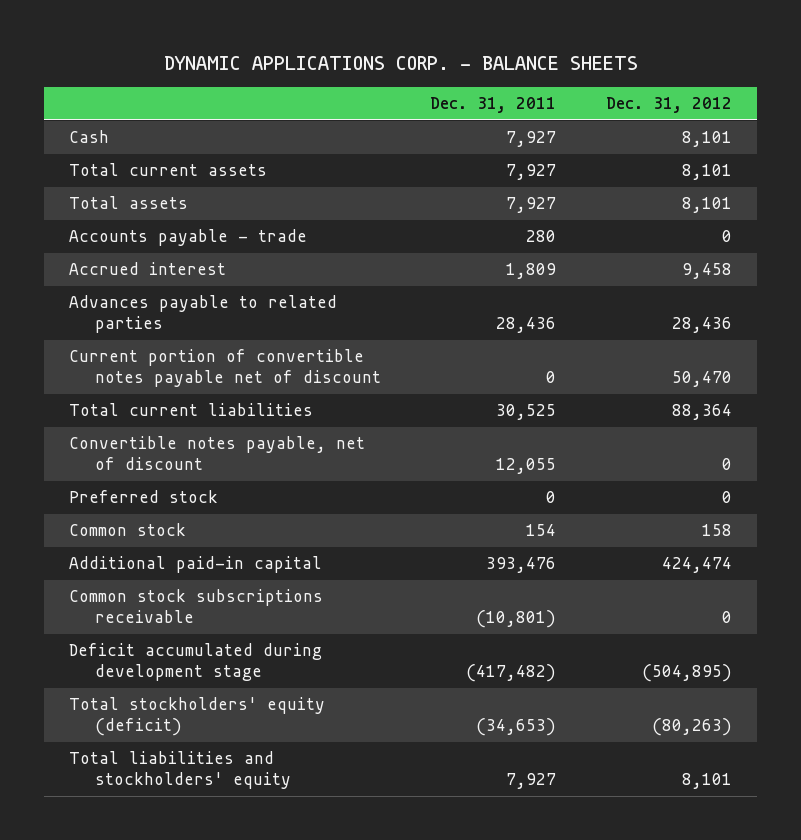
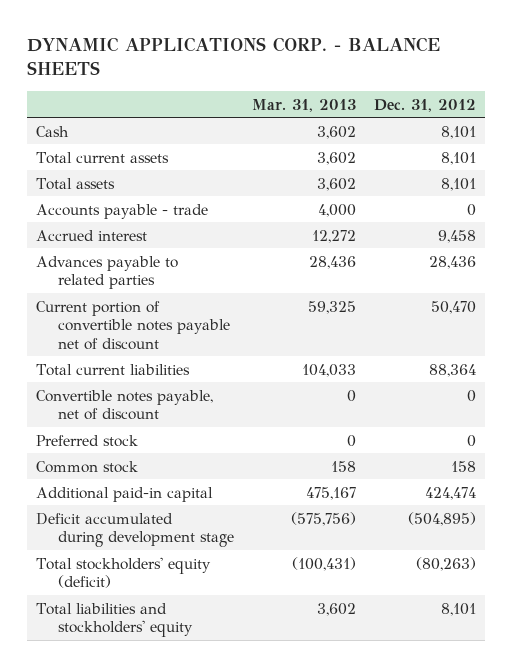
[430,97,557,114] Dec. 31, 2011 -> none
none -> [251,98,356,112] Mar. 31, 2013
[69,589,324,624] Common stock subscriptions receivable -> none

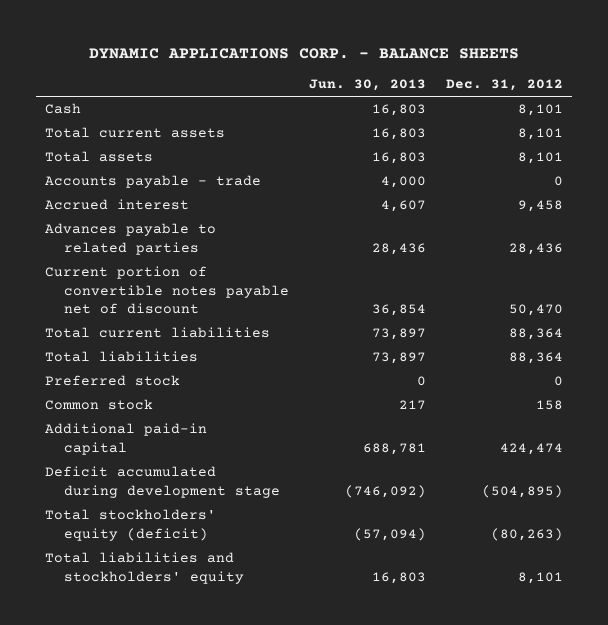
[251,98,356,112] Mar. 31, 2013 -> none
none -> [308,79,426,92] Jun. 30, 2013
[35,389,213,421] Convertible notes payable, net of discount -> none
none -> [45,351,199,363] Total liabilities

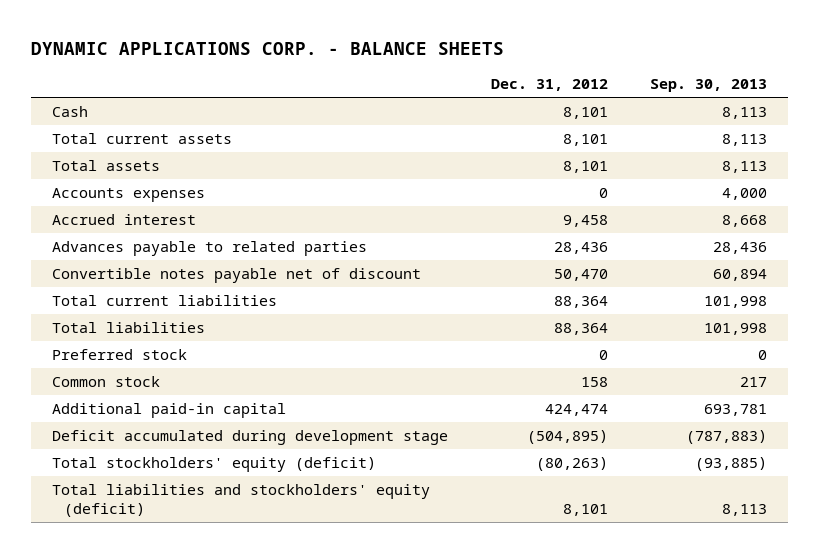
[308,79,426,92] Jun. 30, 2013 -> none
none -> [650,78,768,92] Sep. 30, 2013
[45,175,262,189] Accounts payable - trade -> none
none -> [52,188,206,203] Accounts expenses
[45,266,290,315] Current portion of convertible notes payable net of discount -> [52,268,422,284] Convertible notes payable net of discount
[45,552,245,584] Total liabilities and stockholders' equity -> [52,484,431,518] Total liabilities and stockholders' equity (deficit)

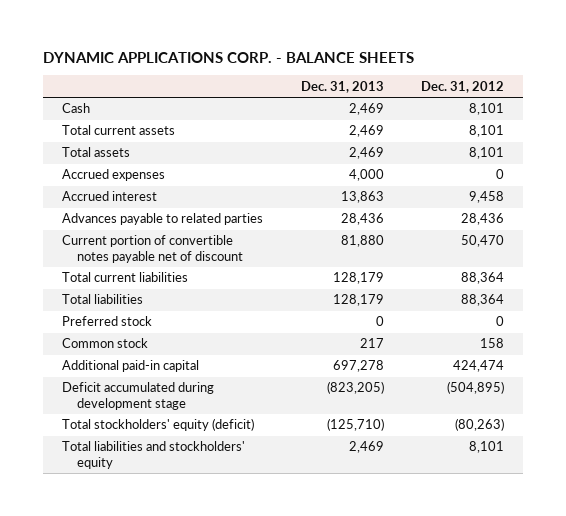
[650,78,768,92] Sep. 30, 2013 -> none
none -> [300,80,384,93] Dec. 31, 2013
[52,188,206,203] Accounts expenses -> none
none -> [61,169,165,182] Accrued expenses
[52,268,422,284] Convertible notes payable net of discount -> [61,235,244,264] Current portion of convertible notes payable net of discount
[52,484,431,518] Total liabilities and stockholders' equity (deficit) -> [61,441,245,470] Total liabilities and stockholders' equity

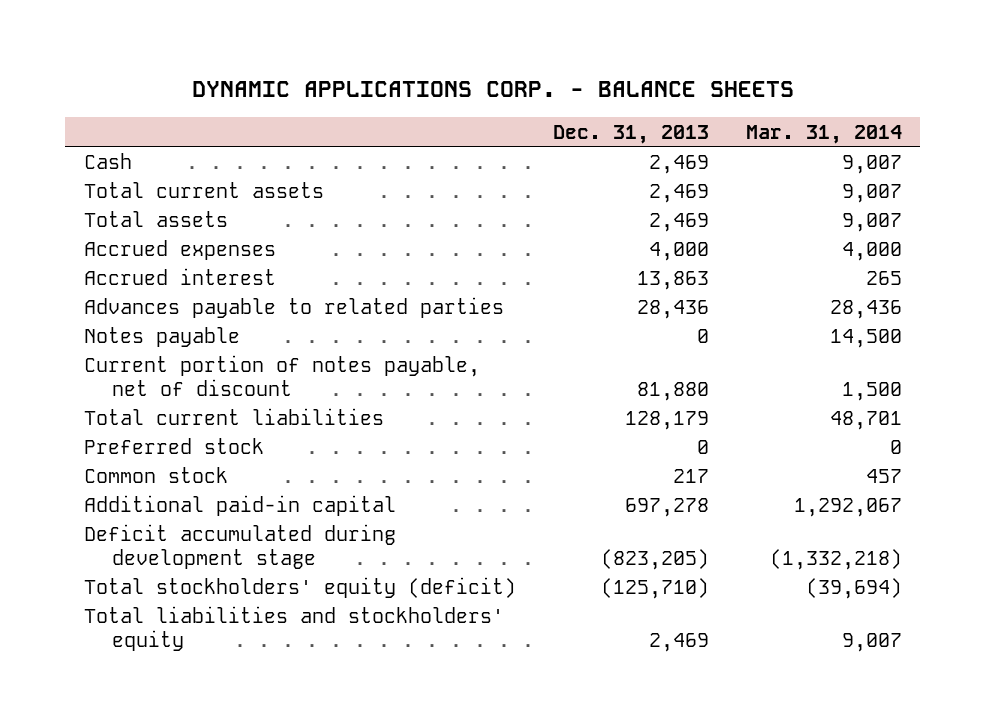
[421,80,505,93] Dec. 31, 2012 -> none
none -> [745,124,902,144] Mar. 31, 2014
none -> [83,326,240,347] Notes payable
[61,235,244,264] Current portion of convertible notes payable net of discount -> [83,354,480,396] Current portion of notes payable, net of discount
[61,294,143,305] Total liabilities -> none

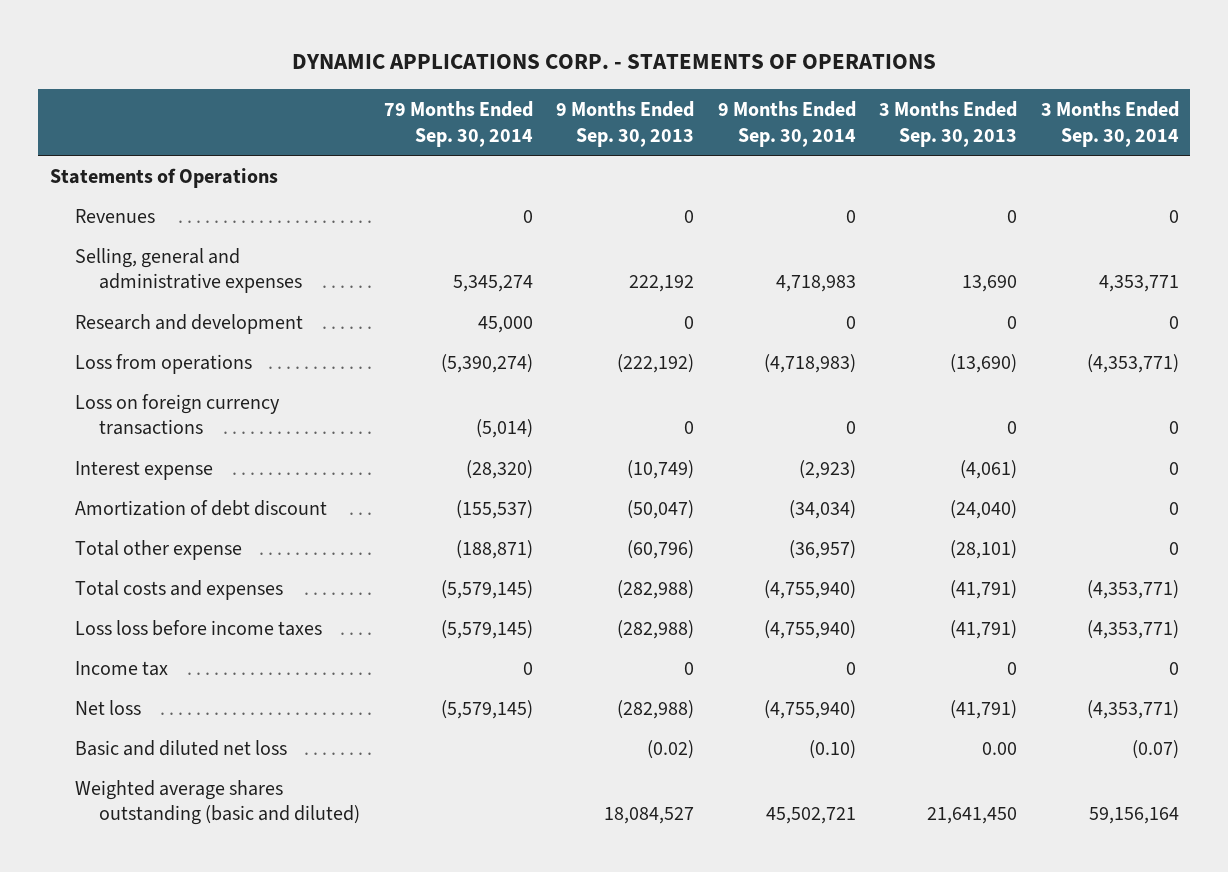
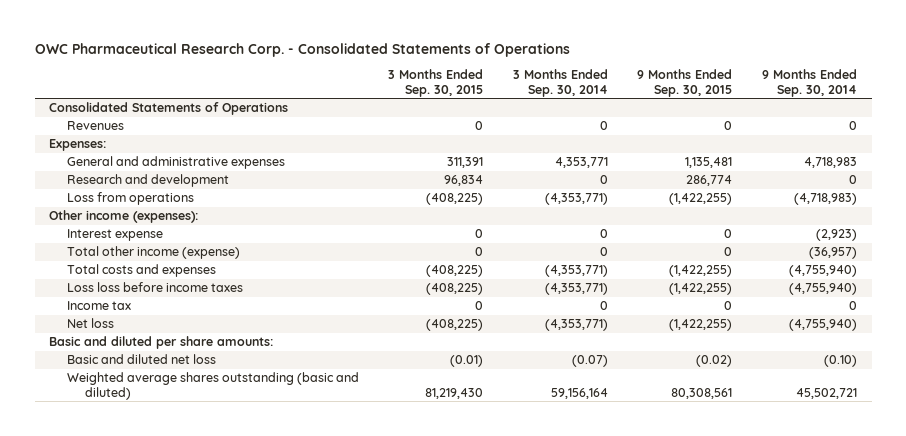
[292,54,937,70] DYNAMIC APPLICATIONS CORP. - STATEMENTS OF OPERATIONS -> [34,42,570,57] OWC Pharmaceutical Research Corp. - Consolidated Statements of Operations
[383,101,533,147] 79 Months Ended Sep. 30, 2014 -> none
[556,101,695,147] 9 Months Ended Sep. 30, 2013 -> none
[879,101,1018,147] 3 Months Ended Sep. 30, 2013 -> none
none -> [388,69,484,97] 3 Months Ended Sep. 30, 2015
none -> [637,69,733,97] 9 Months Ended Sep. 30, 2015
[49,167,278,188] Statements of Operations -> [49,102,289,116] Consolidated Statements of Operations
none -> [49,139,107,152] Expenses:
[74,247,303,294] Selling, general and administrative expenses -> [66,156,285,170] General and administrative expenses
[74,393,280,436] Loss on foreign currency transactions -> none
none -> [49,210,199,224] Other income (expenses):
[74,499,327,516] Amortization of debt discount -> none
[74,539,242,560] Total other expense -> [66,246,240,260] Total other income (expense)
none -> [49,336,274,350] Basic and diluted per share amounts:

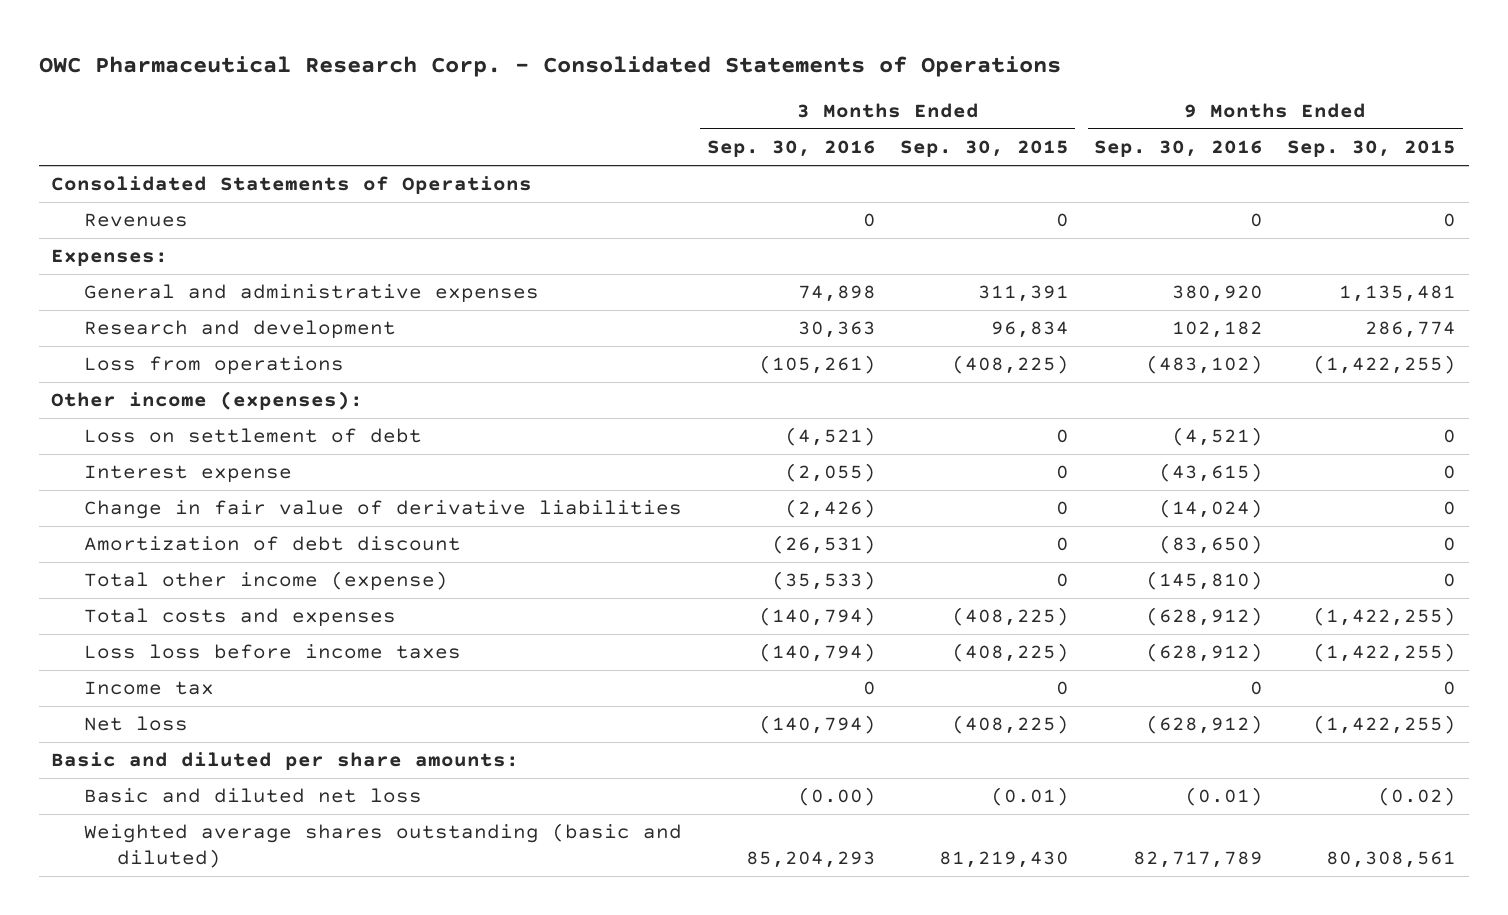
[512,69,608,97] 3 Months Ended Sep. 30, 2014 -> none
[761,69,857,97] 9 Months Ended Sep. 30, 2014 -> none
none -> [706,140,876,158] Sep. 30, 2016
none -> [1093,140,1263,158] Sep. 30, 2016
none -> [84,428,423,444] Loss on settlement of debt
none -> [84,500,683,520] Change in fair value of derivative liabilities
none -> [84,536,462,552] Amortization of debt discount

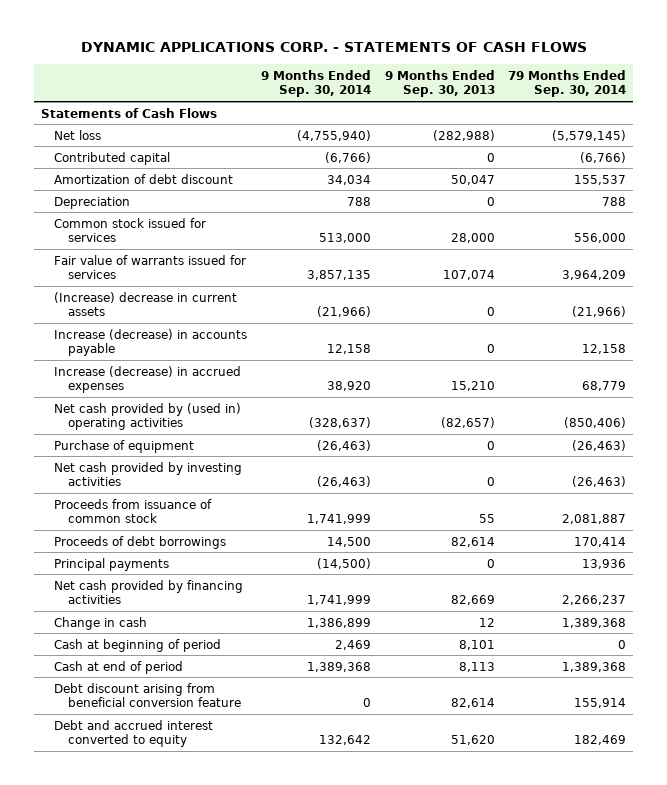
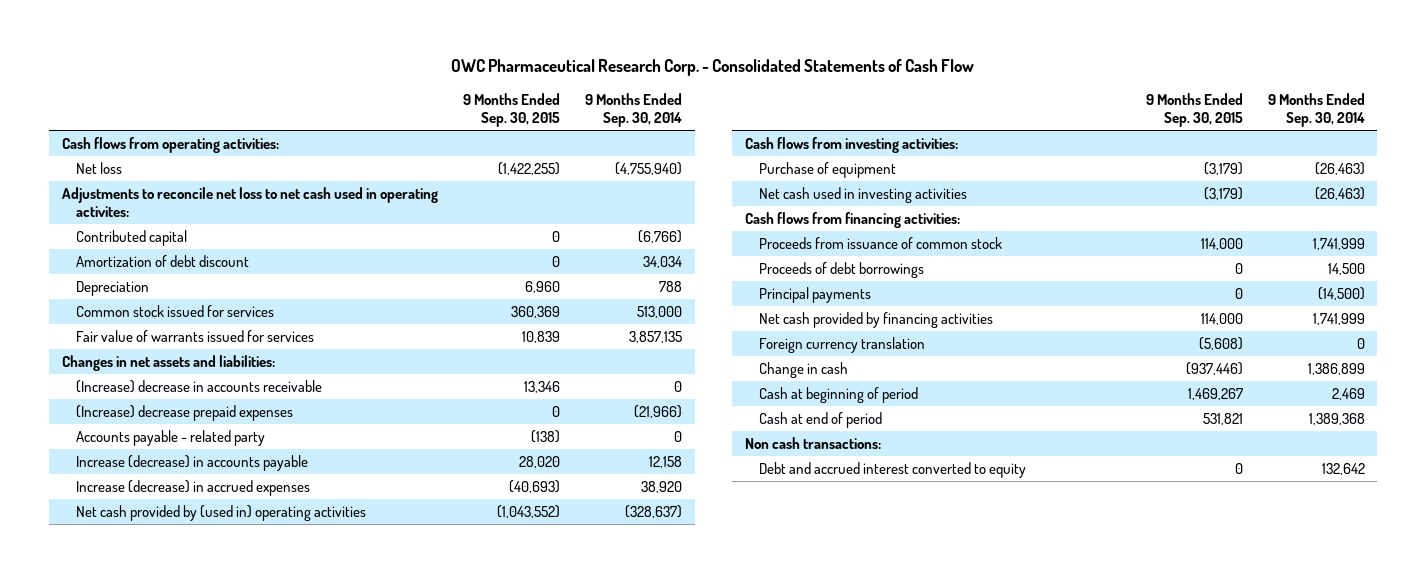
[80,42,587,53] DYNAMIC APPLICATIONS CORP. - STATEMENTS OF CASH FLOWS -> [451,59,975,77] OWC Pharmaceutical Research Corp. - Consolidated Statements of Cash Flow
[384,69,495,98] 9 Months Ended Sep. 30, 2013 -> none
[508,69,627,98] 79 Months Ended Sep. 30, 2014 -> none
none -> [462,93,560,128] 9 Months Ended Sep. 30, 2015
[40,107,217,118] Statements of Cash Flows -> none
none -> [61,137,279,154] Cash flows from operating activities:
none -> [61,187,438,217] Adjustments to reconcile net loss to net cash used in operating activites:
none -> [61,355,275,372] Changes in net assets and liabilities:
none -> [76,380,323,394] (Increase) decrease in accounts receivable
[54,291,238,317] (Increase) decrease in current assets -> [76,405,294,422] (Increase) decrease prepaid expenses
none -> [76,430,266,447] Accounts payable - related party
none -> [744,137,958,154] Cash flows from investing activities:
[54,461,243,487] Net cash provided by investing activities -> [759,187,968,204] Net cash used in investing activities
none -> [744,212,960,229] Cash flows from financing activities:
none -> [759,337,926,354] Foreign currency translation
[54,682,241,708] Debt discount arising from beneficial conversion feature -> none
none -> [744,437,881,450] Non cash transactions:

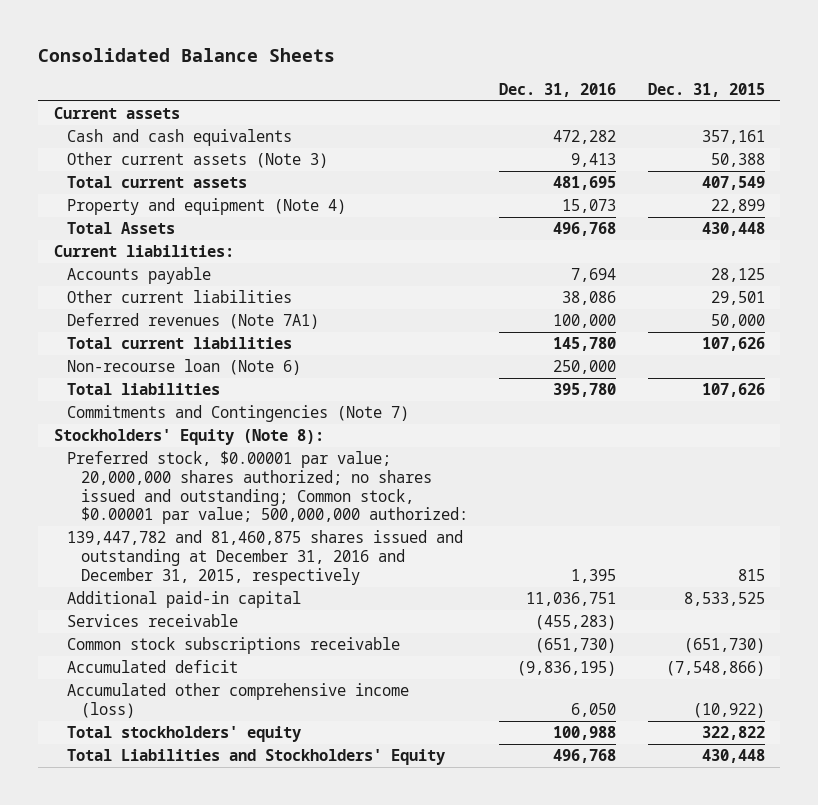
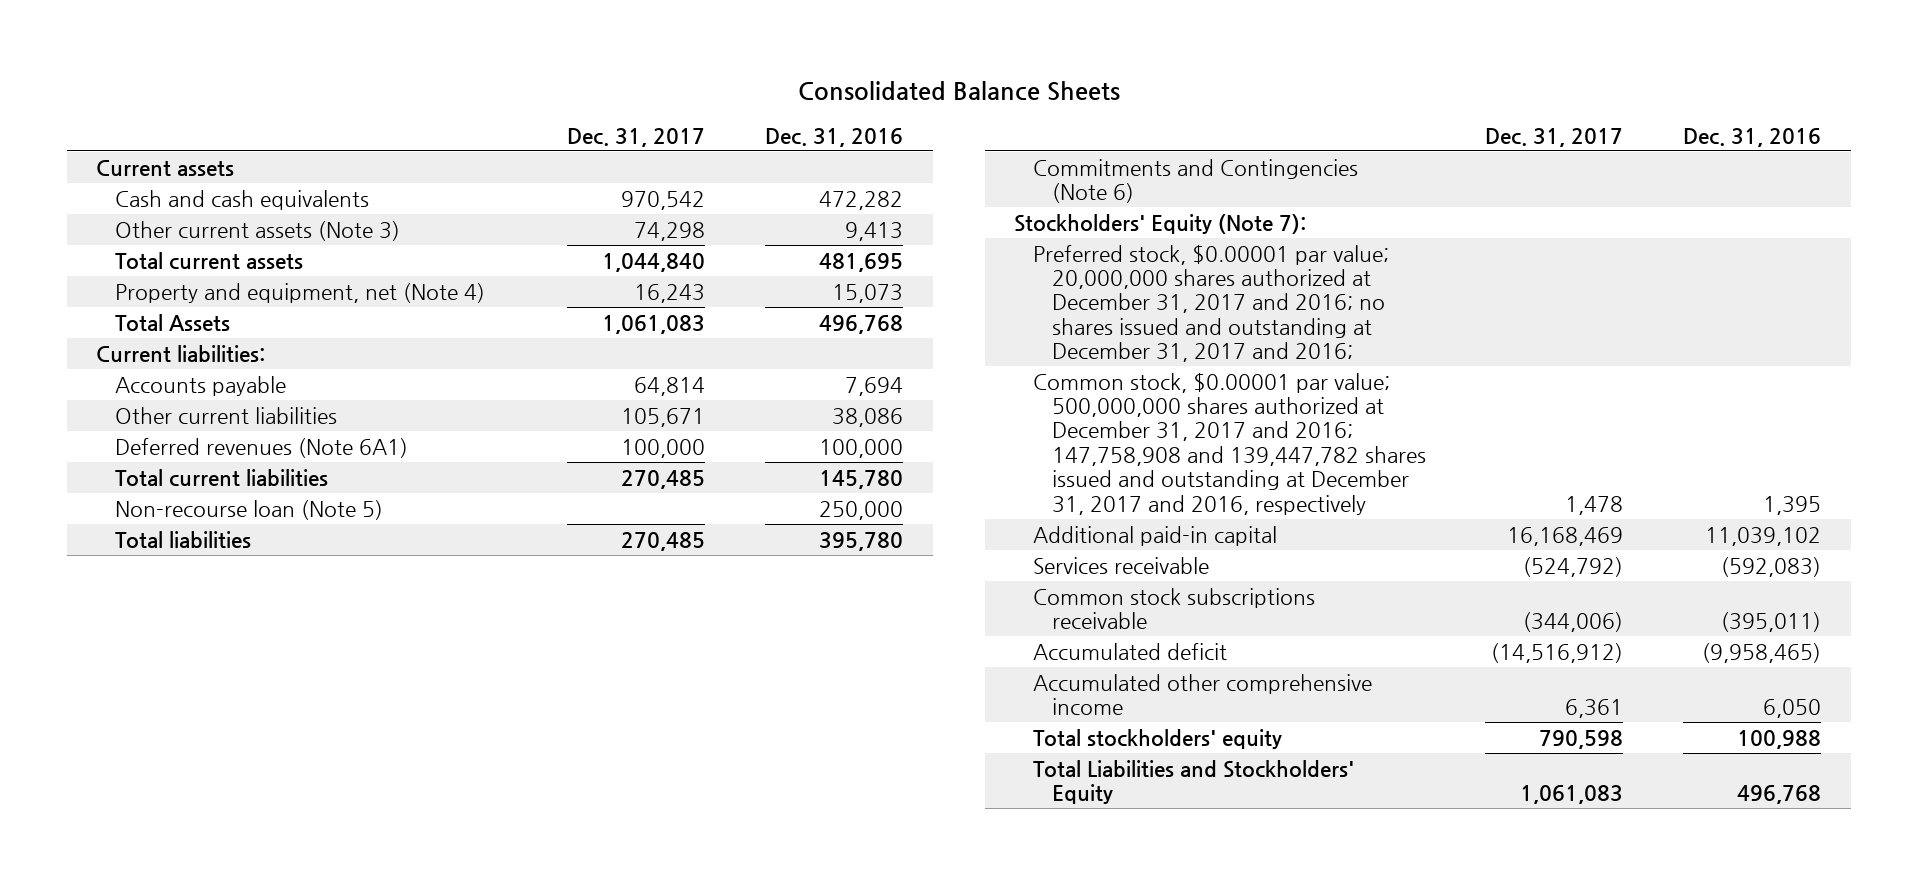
[647,82,765,97] Dec. 31, 2015 -> none
none -> [567,127,706,147] Dec. 31, 2017
[67,198,347,216] Property and equipment (Note 4) -> [115,282,486,303] Property and equipment, net (Note 4)
[67,313,320,330] Deferred revenues (Note 7A1) -> [115,437,409,458] Deferred revenues (Note 6A1)
[67,359,302,376] Non-recourse loan (Note 6) -> [115,499,384,520] Non-recourse loan (Note 5)
[67,405,410,423] Commitments and Contingencies (Note 7) -> [1033,158,1359,204] Commitments and Contingencies (Note 6)
[53,429,324,446] Stockholders' Equity (Note 8): -> [1014,213,1307,234] Stockholders' Equity (Note 7):
[67,451,468,525] Preferred stock, $0.00001 par value; 20,000,000 shares authorized; no shares issued and outstanding; Common stock, $0.00001 par value; 500,000,000 authorized: -> [1033,244,1390,363] Preferred stock, $0.00001 par value; 20,000,000 shares authorized at December 31, 2017 and 2016; no shares issued and outstanding at December 31, 2017 and 2016;
[67,530,464,585] 139,447,782 and 81,460,875 shares issued and outstanding at December 31, 2016 and December 31, 2015, respectively -> [1033,372,1427,515] Common stock, $0.00001 par value; 500,000,000 shares authorized at December 31, 2017 and 2016; 147,758,908 and 139,447,782 shares issued and outstanding at December 31, 2017 and 2016, respectively
[526,592,617,607] 11,036,751 -> [1704,526,1821,546] 11,039,102
[535,615,617,631] (455,283) -> [1720,556,1821,577] (592,083)
[535,638,617,654] (651,730) -> [1720,612,1821,633] (395,011)
[517,661,617,677] (9,836,195) -> [1701,642,1821,663] (9,958,465)
[67,683,410,718] Accumulated other comprehensive income (loss) -> [1033,673,1373,716] Accumulated other comprehensive income

